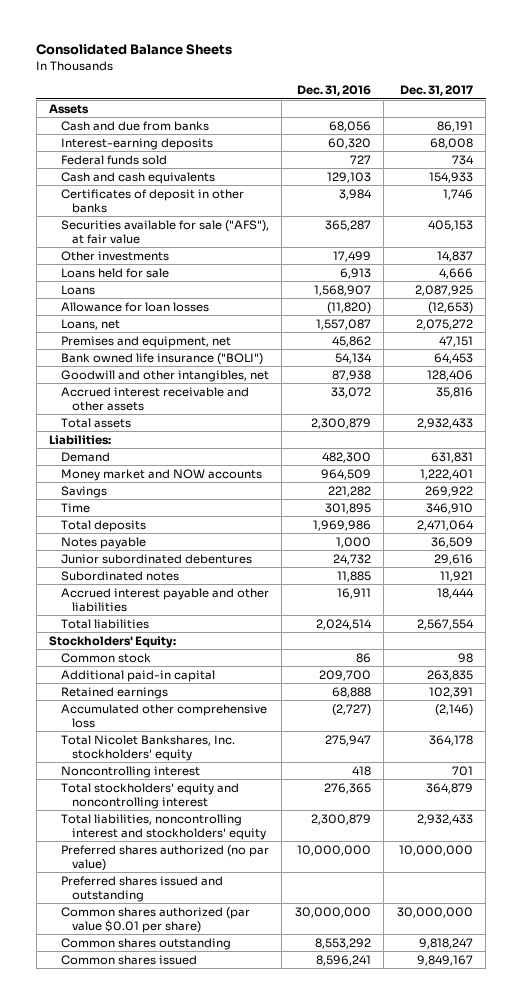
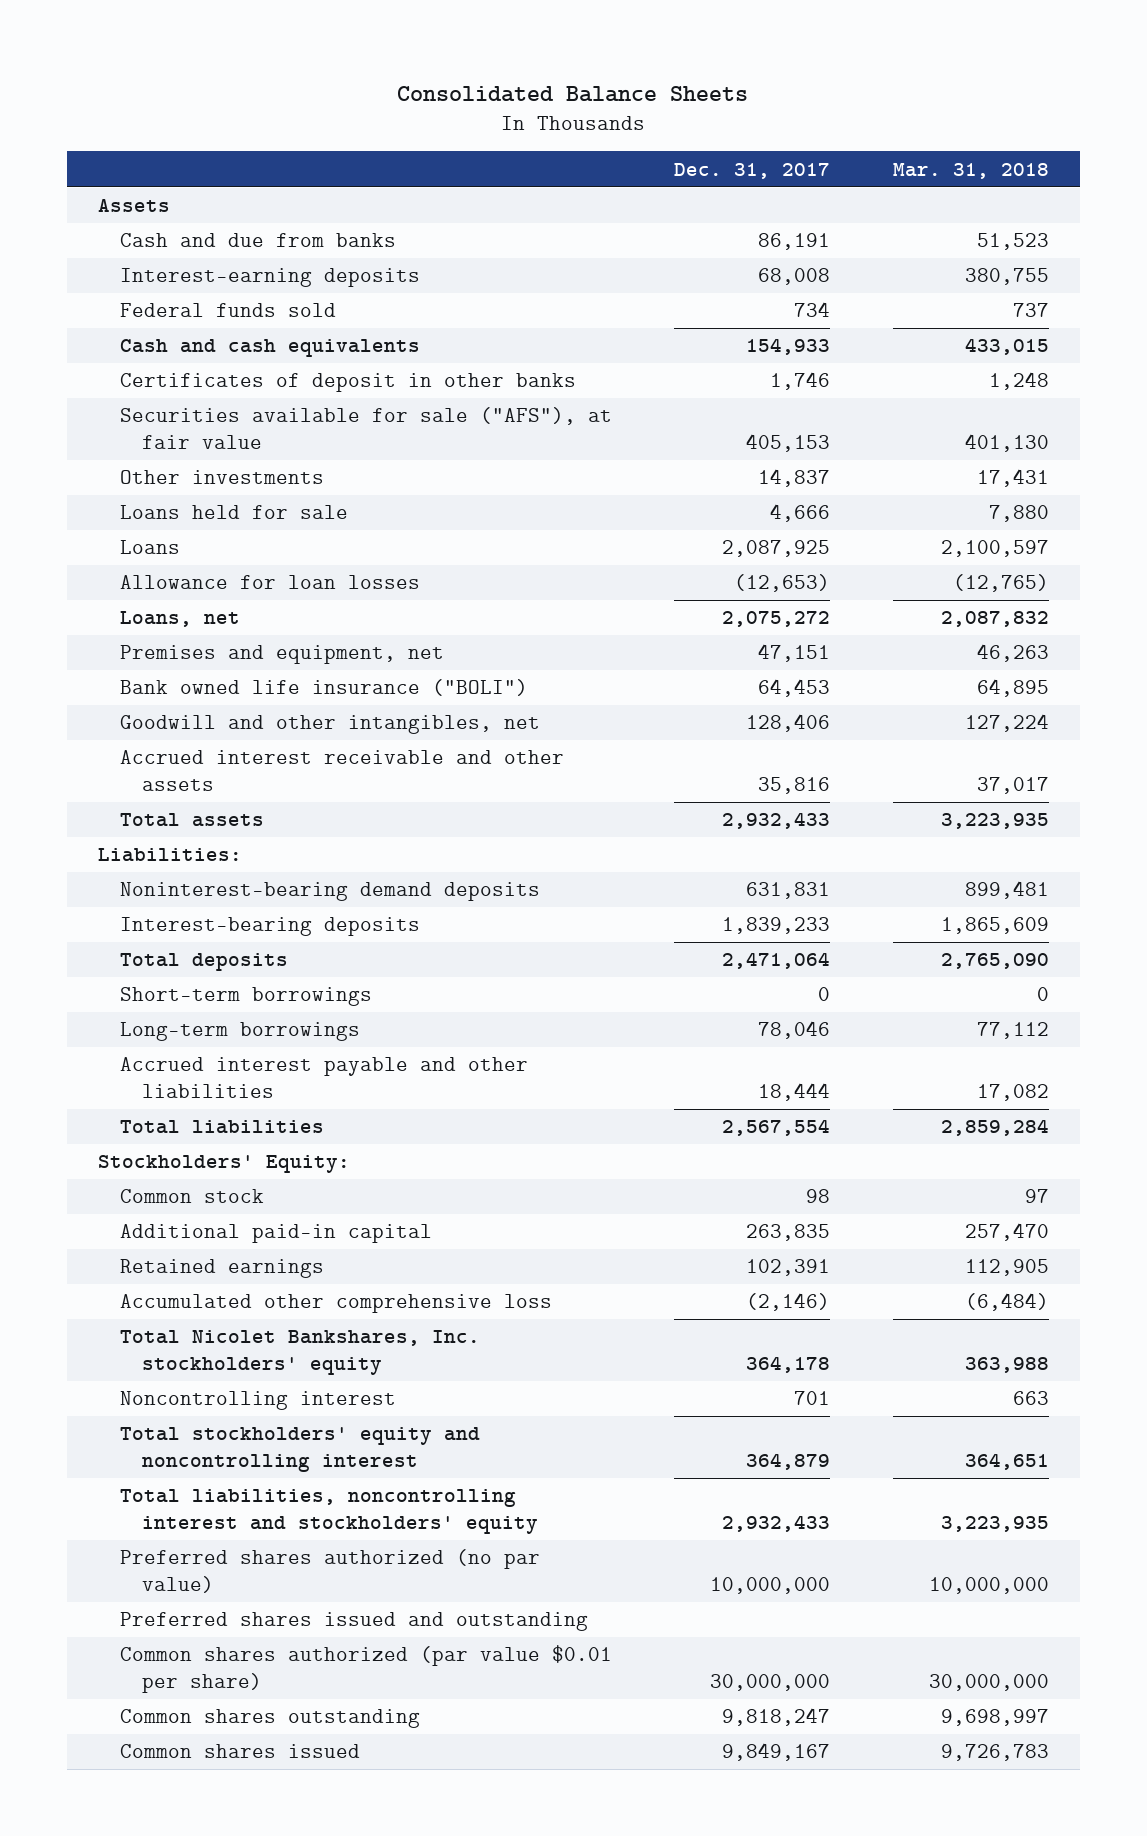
[296,85,371,97] Dec. 31, 2016 -> none
none -> [892,162,1049,179] Mar. 31, 2018
[60,468,262,481] Money market and NOW accounts -> none
[60,485,107,498] Savings -> none
[60,502,90,513] Time -> none
[60,451,110,462] Demand -> [120,882,541,902] Noninterest-bearing demand deposits
none -> [120,917,421,937] Interest-bearing deposits
[60,536,146,549] Notes payable -> none
[60,553,252,564] Junior subordinated debentures -> none
[60,570,179,581] Subordinated notes -> none
none -> [120,987,373,1007] Short-term borrowings
none -> [120,1022,361,1042] Long-term borrowings

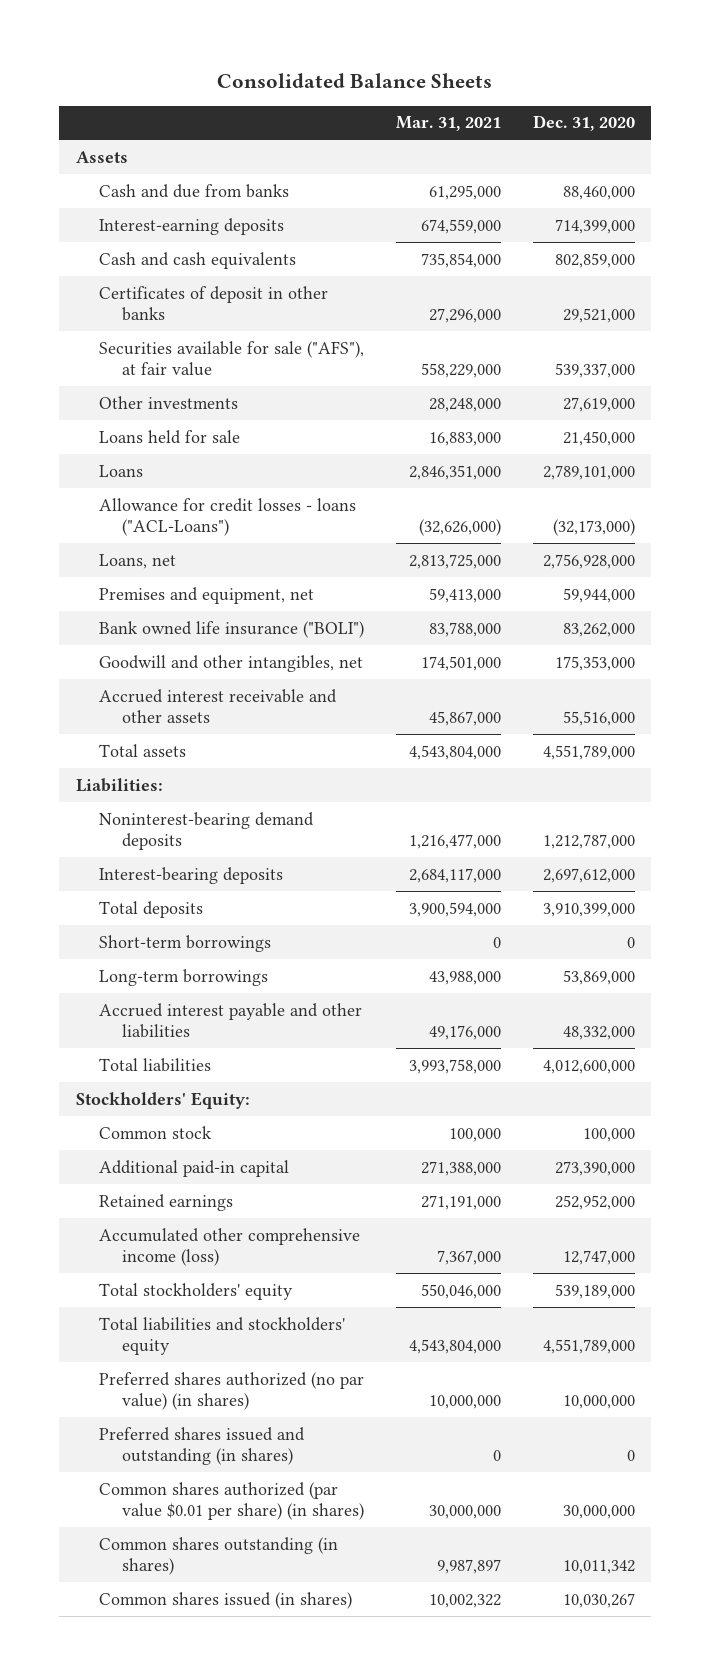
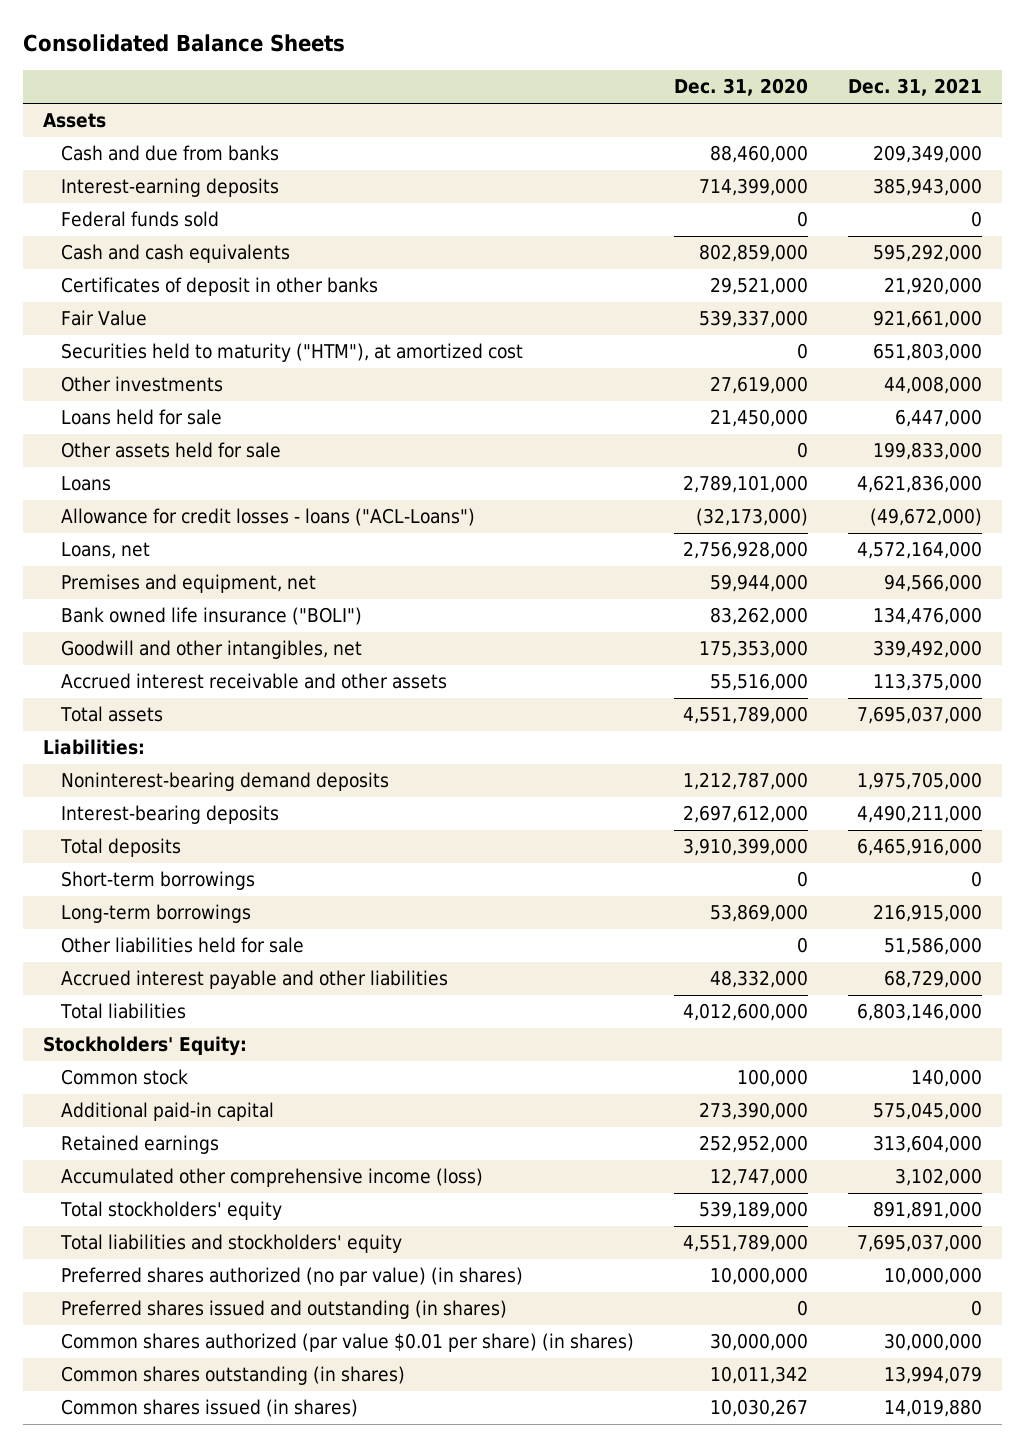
[396,116,502,132] Mar. 31, 2021 -> none
none -> [848,78,983,97] Dec. 31, 2021
none -> [61,211,220,228] Federal funds sold
[98,340,364,376] Securities available for sale ("AFS"), at fair value -> [61,310,148,327] Fair Value
none -> [61,343,524,363] Securities held to maturity ("HTM"), at amortized cost
none -> [61,442,282,459] Other assets held for sale
none -> [61,937,305,954] Other liabilities held for sale

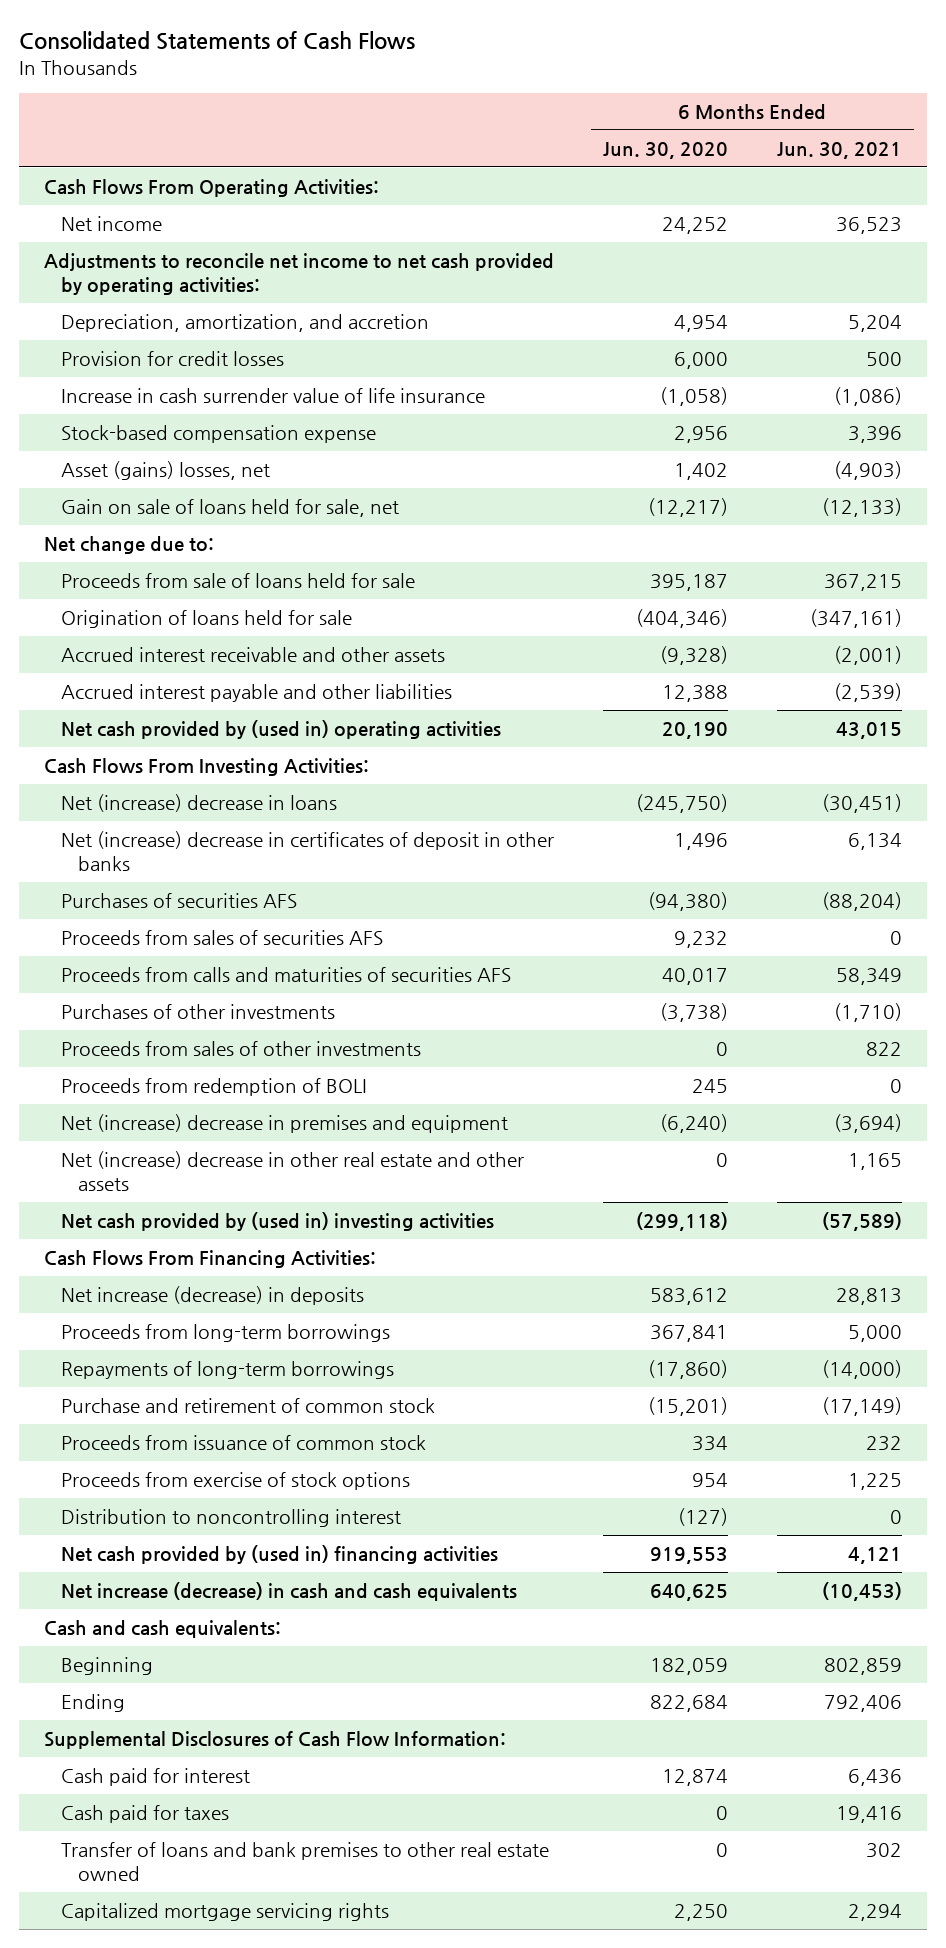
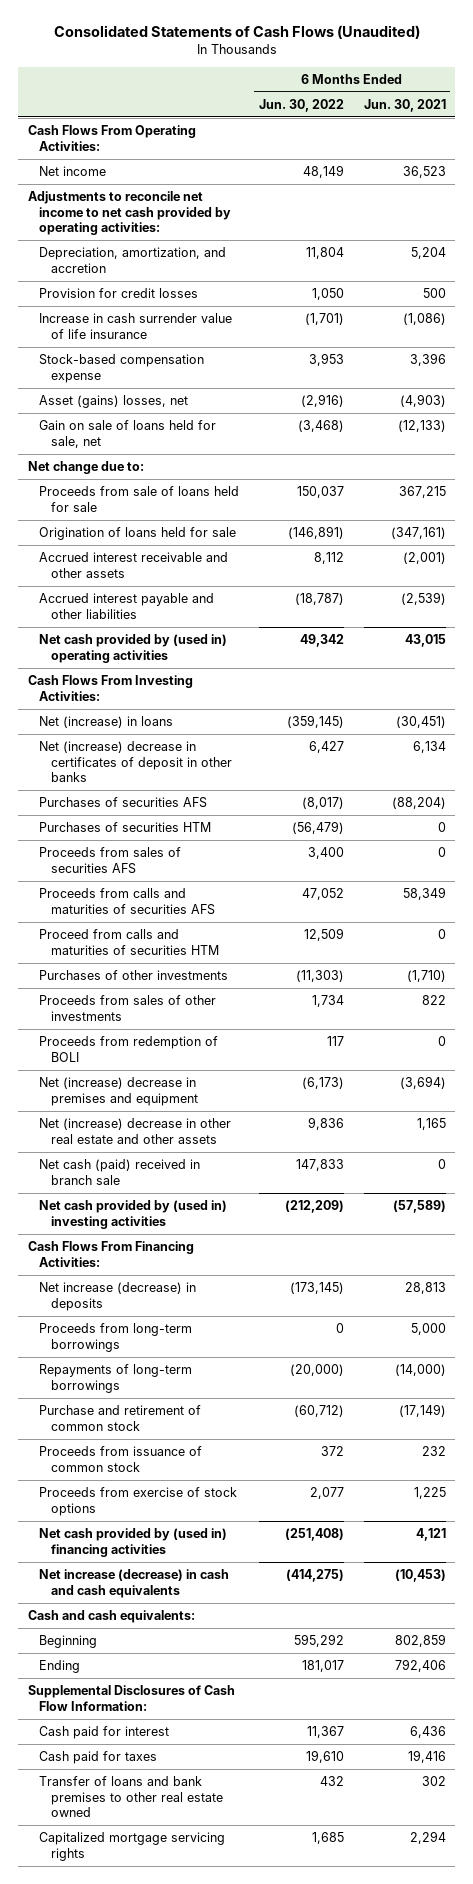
[19,31,416,51] Consolidated Statements of Cash Flows -> [53,25,420,40] Consolidated Statements of Cash Flows (Unaudited)
[602,141,728,159] Jun. 30, 2020 -> none
none -> [259,98,345,112] Jun. 30, 2022
[60,794,337,813] Net (increase) decrease in loans -> [39,716,174,729] Net (increase) in loans
none -> [39,822,212,833] Purchases of securities HTM
none -> [39,929,220,955] Proceed from calls and maturities of securities HTM
none -> [39,1159,201,1185] Net cash (paid) received in branch sale
[60,1509,401,1528] Distribution to noncontrolling interest -> none

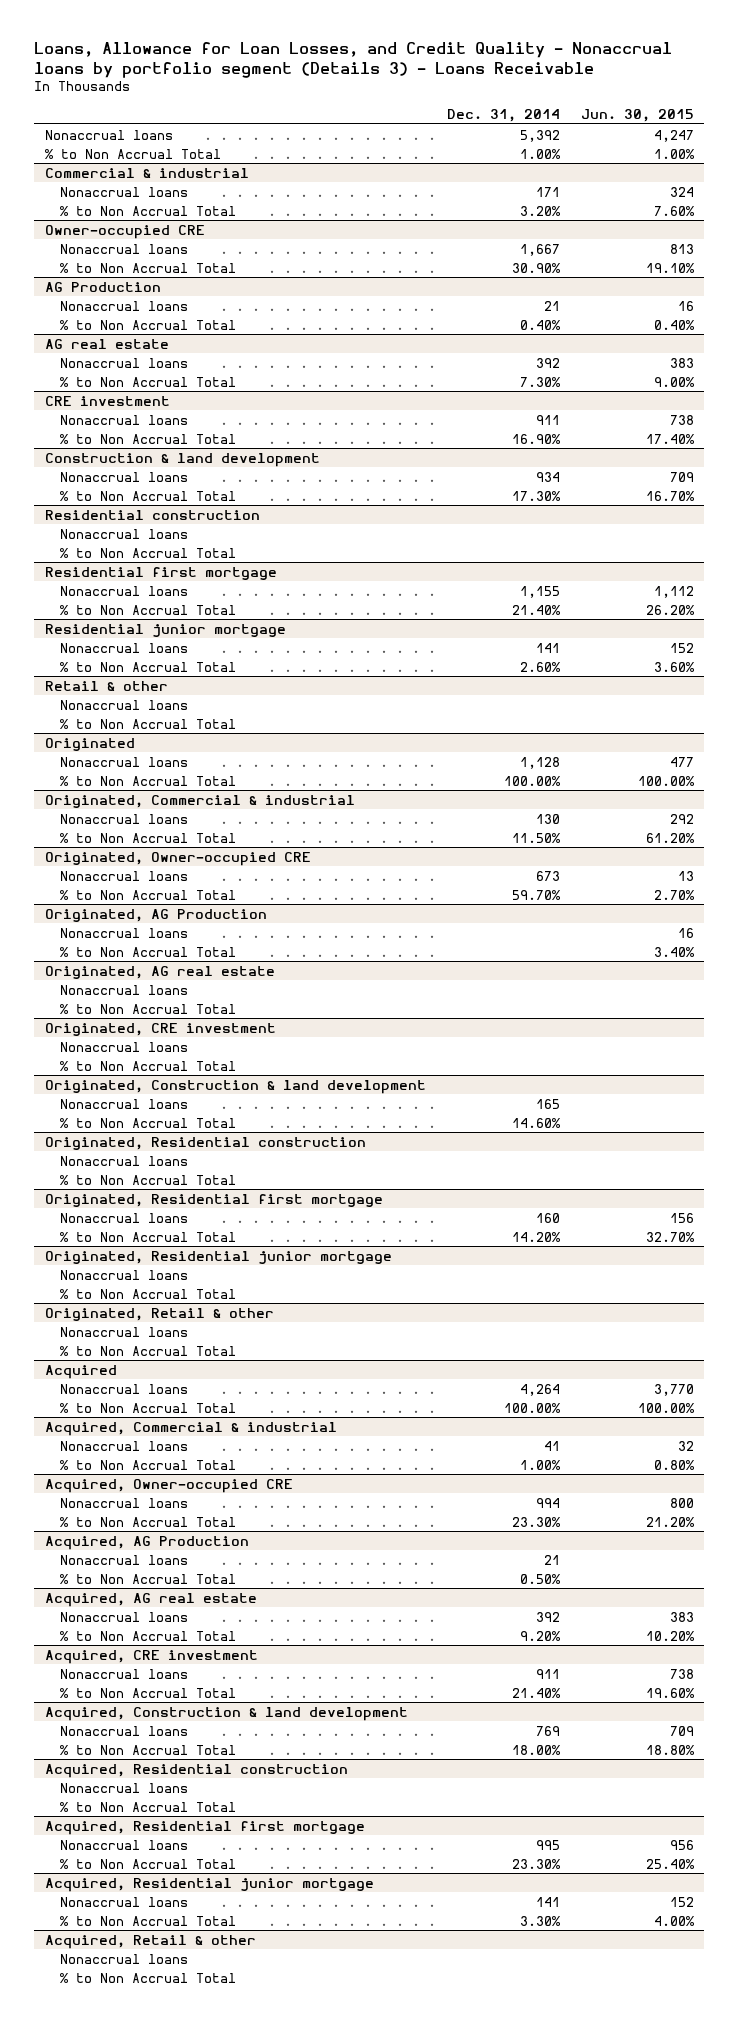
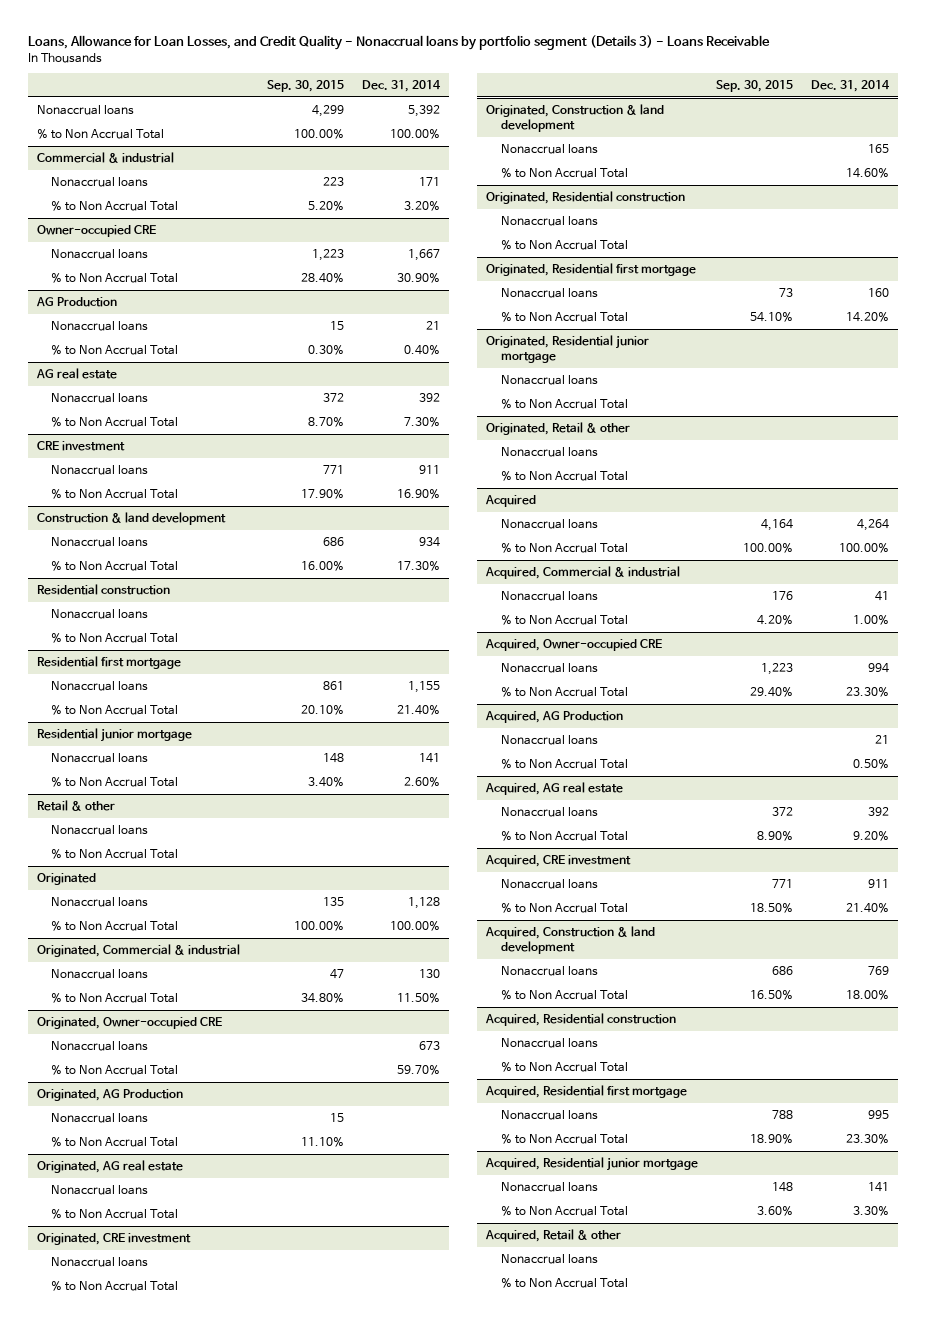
[580,108,694,122] Jun. 30, 2015 -> none
none -> [266,80,344,93] Sep. 30, 2015
[519,148,561,159] 1.00% -> [389,129,440,140] 100.00%

